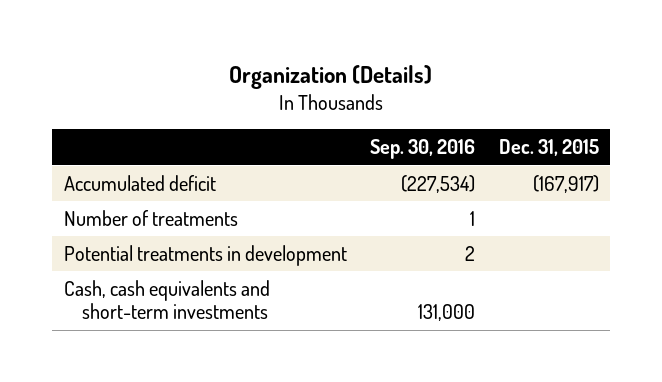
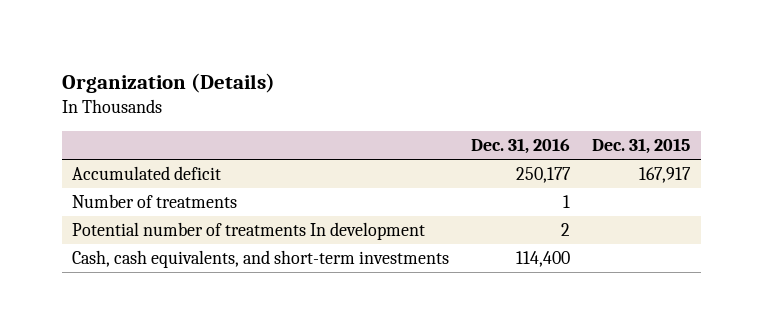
[370,139,476,160] Sep. 30, 2016 -> none
none -> [471,138,571,155] Dec. 31, 2016
[532,174,599,193] (167,917) -> [639,167,692,184] 167,917
[63,244,347,266] Potential treatments in development -> [72,222,426,241] Potential number of treatments In development
[63,279,270,320] Cash, cash equivalents and short-term investments -> [72,250,450,269] Cash, cash equivalents, and short-term investments

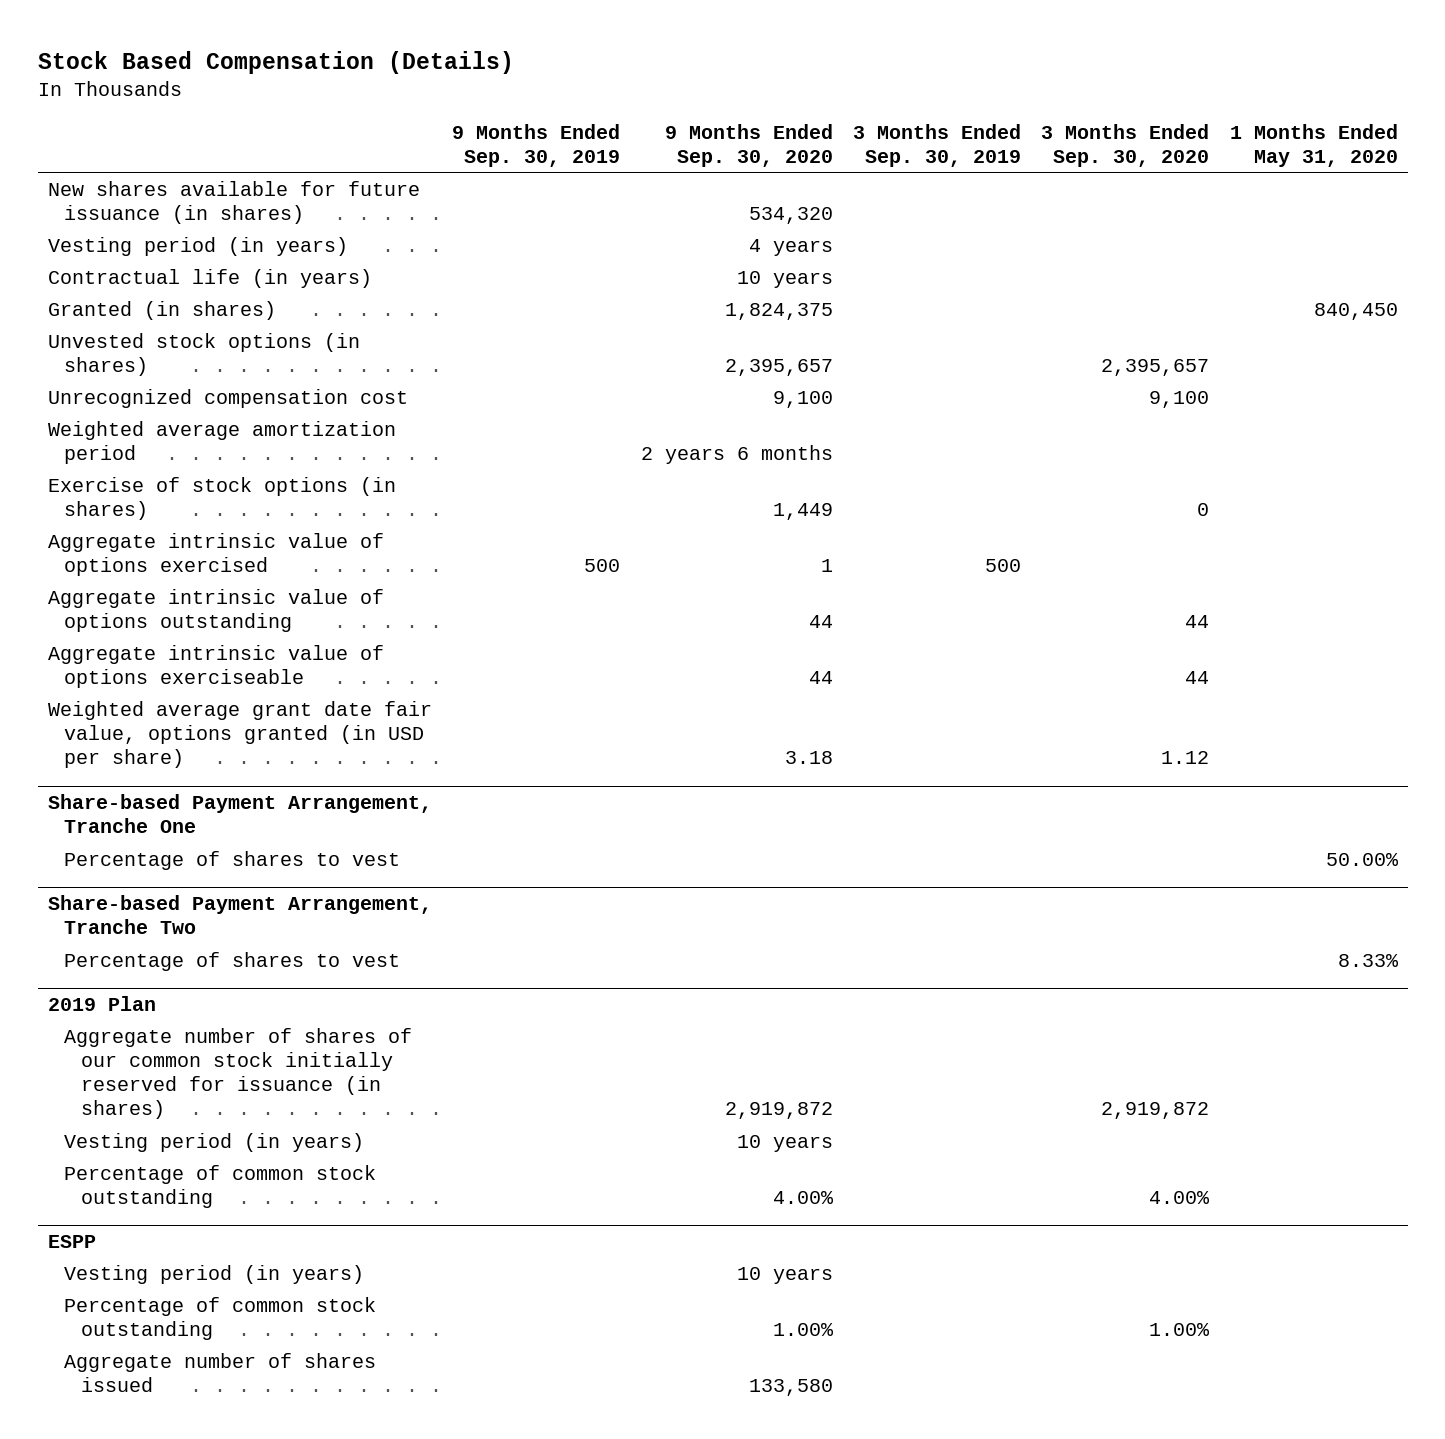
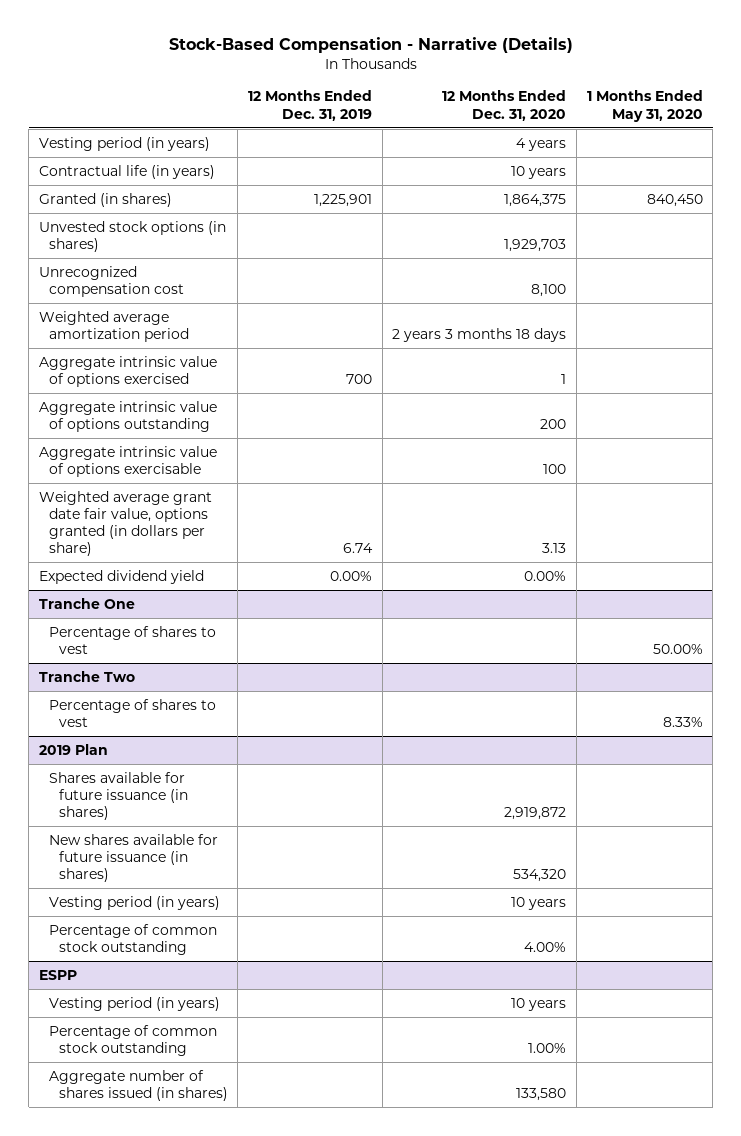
[37,50,514,74] Stock Based Compensation (Details) -> [168,37,573,54] Stock-Based Compensation - Narrative (Details)
[452,123,621,167] 9 Months Ended Sep. 30, 2019 -> none
[664,123,833,167] 9 Months Ended Sep. 30, 2020 -> none
[852,123,1021,167] 3 Months Ended Sep. 30, 2019 -> none
[1041,123,1210,167] 3 Months Ended Sep. 30, 2020 -> none
none -> [247,90,372,121] 12 Months Ended Dec. 31, 2019
none -> [442,90,567,121] 12 Months Ended Dec. 31, 2020
[47,180,420,224] New shares available for future issuance (in shares) -> none
[47,476,396,520] Exercise of stock options (in shares) -> none
[47,644,384,688] Aggregate intrinsic value of options exerciseable -> [38,445,217,477] Aggregate intrinsic value of options exercisable
[47,700,432,769] Weighted average grant date fair value, options granted (in USD per share) -> [38,490,212,557] Weighted average grant date fair value, options granted (in dollars per share)
none -> [38,569,204,584] Expected dividend yield
[47,793,432,833] Share-based Payment Arrangement, Tranche One -> [38,597,135,609] Tranche One
[47,894,432,934] Share-based Payment Arrangement, Tranche Two -> [38,670,135,682] Tranche Two
[64,1027,413,1120] Aggregate number of shares of our common stock initially reserved for issuance (in shares) -> [48,771,188,821] Shares available for future issuance (in shares)
none -> [48,833,218,883] New shares available for future issuance (in shares)
[64,1352,377,1392] Aggregate number of shares issued -> [48,1069,228,1101] Aggregate number of shares issued (in shares)

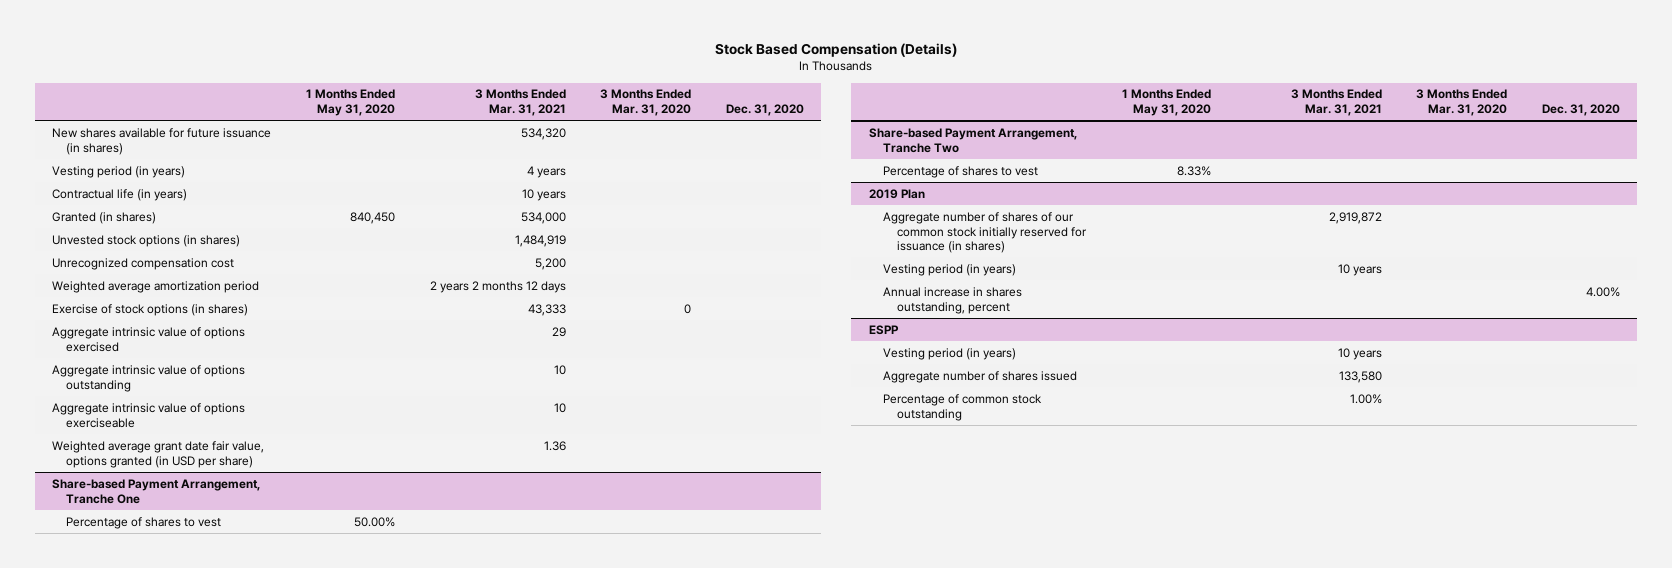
[168,37,573,54] Stock-Based Compensation - Narrative (Details) -> [715,42,958,57] Stock Based Compensation (Details)
[247,90,372,121] 12 Months Ended Dec. 31, 2019 -> none
[442,90,567,121] 12 Months Ended Dec. 31, 2020 -> none
none -> [474,89,566,117] 3 Months Ended Mar. 31, 2021
none -> [600,89,692,117] 3 Months Ended Mar. 31, 2020
none -> [725,104,804,117] Dec. 31, 2020
none -> [52,127,272,155] New shares available for future issuance (in shares)
none -> [52,303,249,316] Exercise of stock options (in shares)
[38,569,204,584] Expected dividend yield -> none
[38,445,217,477] Aggregate intrinsic value of options exercisable -> [52,402,246,428] Aggregate intrinsic value of options exerciseable
[38,490,212,557] Weighted average grant date fair value, options granted (in dollars per share) -> [52,440,265,468] Weighted average grant date fair value, options granted (in USD per share)
[38,597,135,609] Tranche One -> [52,478,261,504] Share-based Payment Arrangement, Tranche One
[38,670,135,682] Tranche Two -> [868,127,1077,153] Share-based Payment Arrangement, Tranche Two
[48,833,218,883] New shares available for future issuance (in shares) -> none
[48,771,188,821] Shares available for future issuance (in shares) -> [882,211,1087,254] Aggregate number of shares of our common stock initially reserved for issuance (in shares)
[48,923,217,955] Percentage of common stock outstanding -> none
none -> [882,286,1022,314] Annual increase in shares outstanding, percent
none -> [882,370,1077,383] Aggregate number of shares issued
[48,1069,228,1101] Aggregate number of shares issued (in shares) -> none

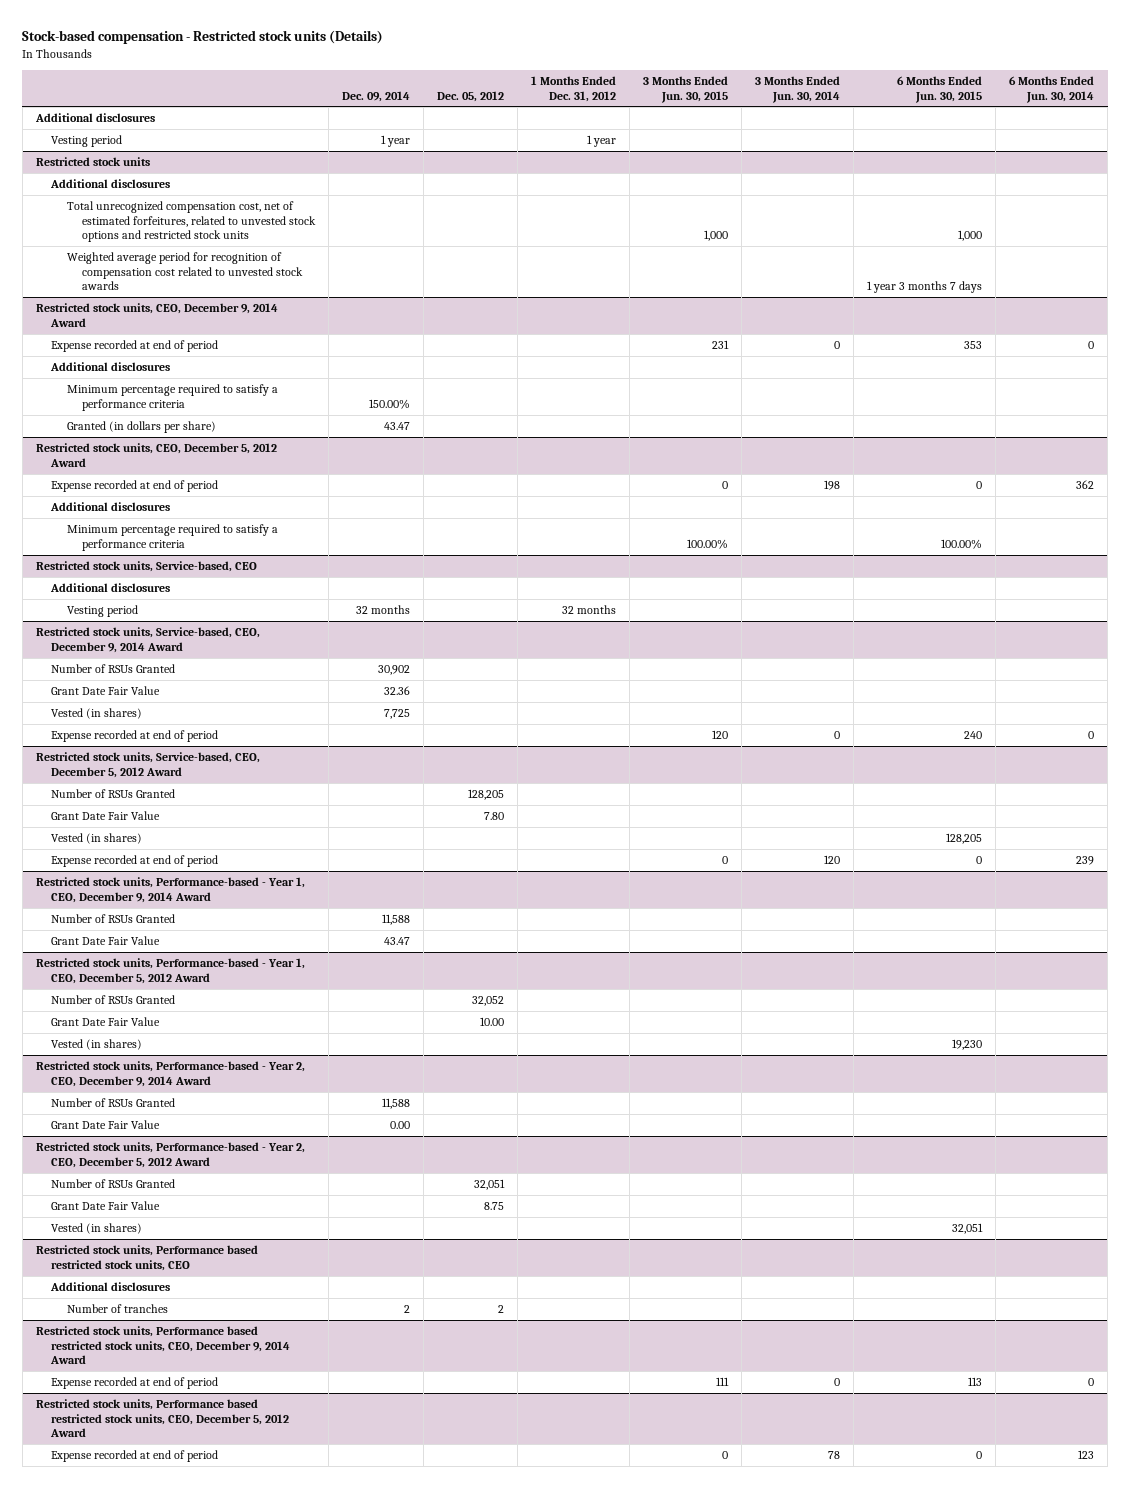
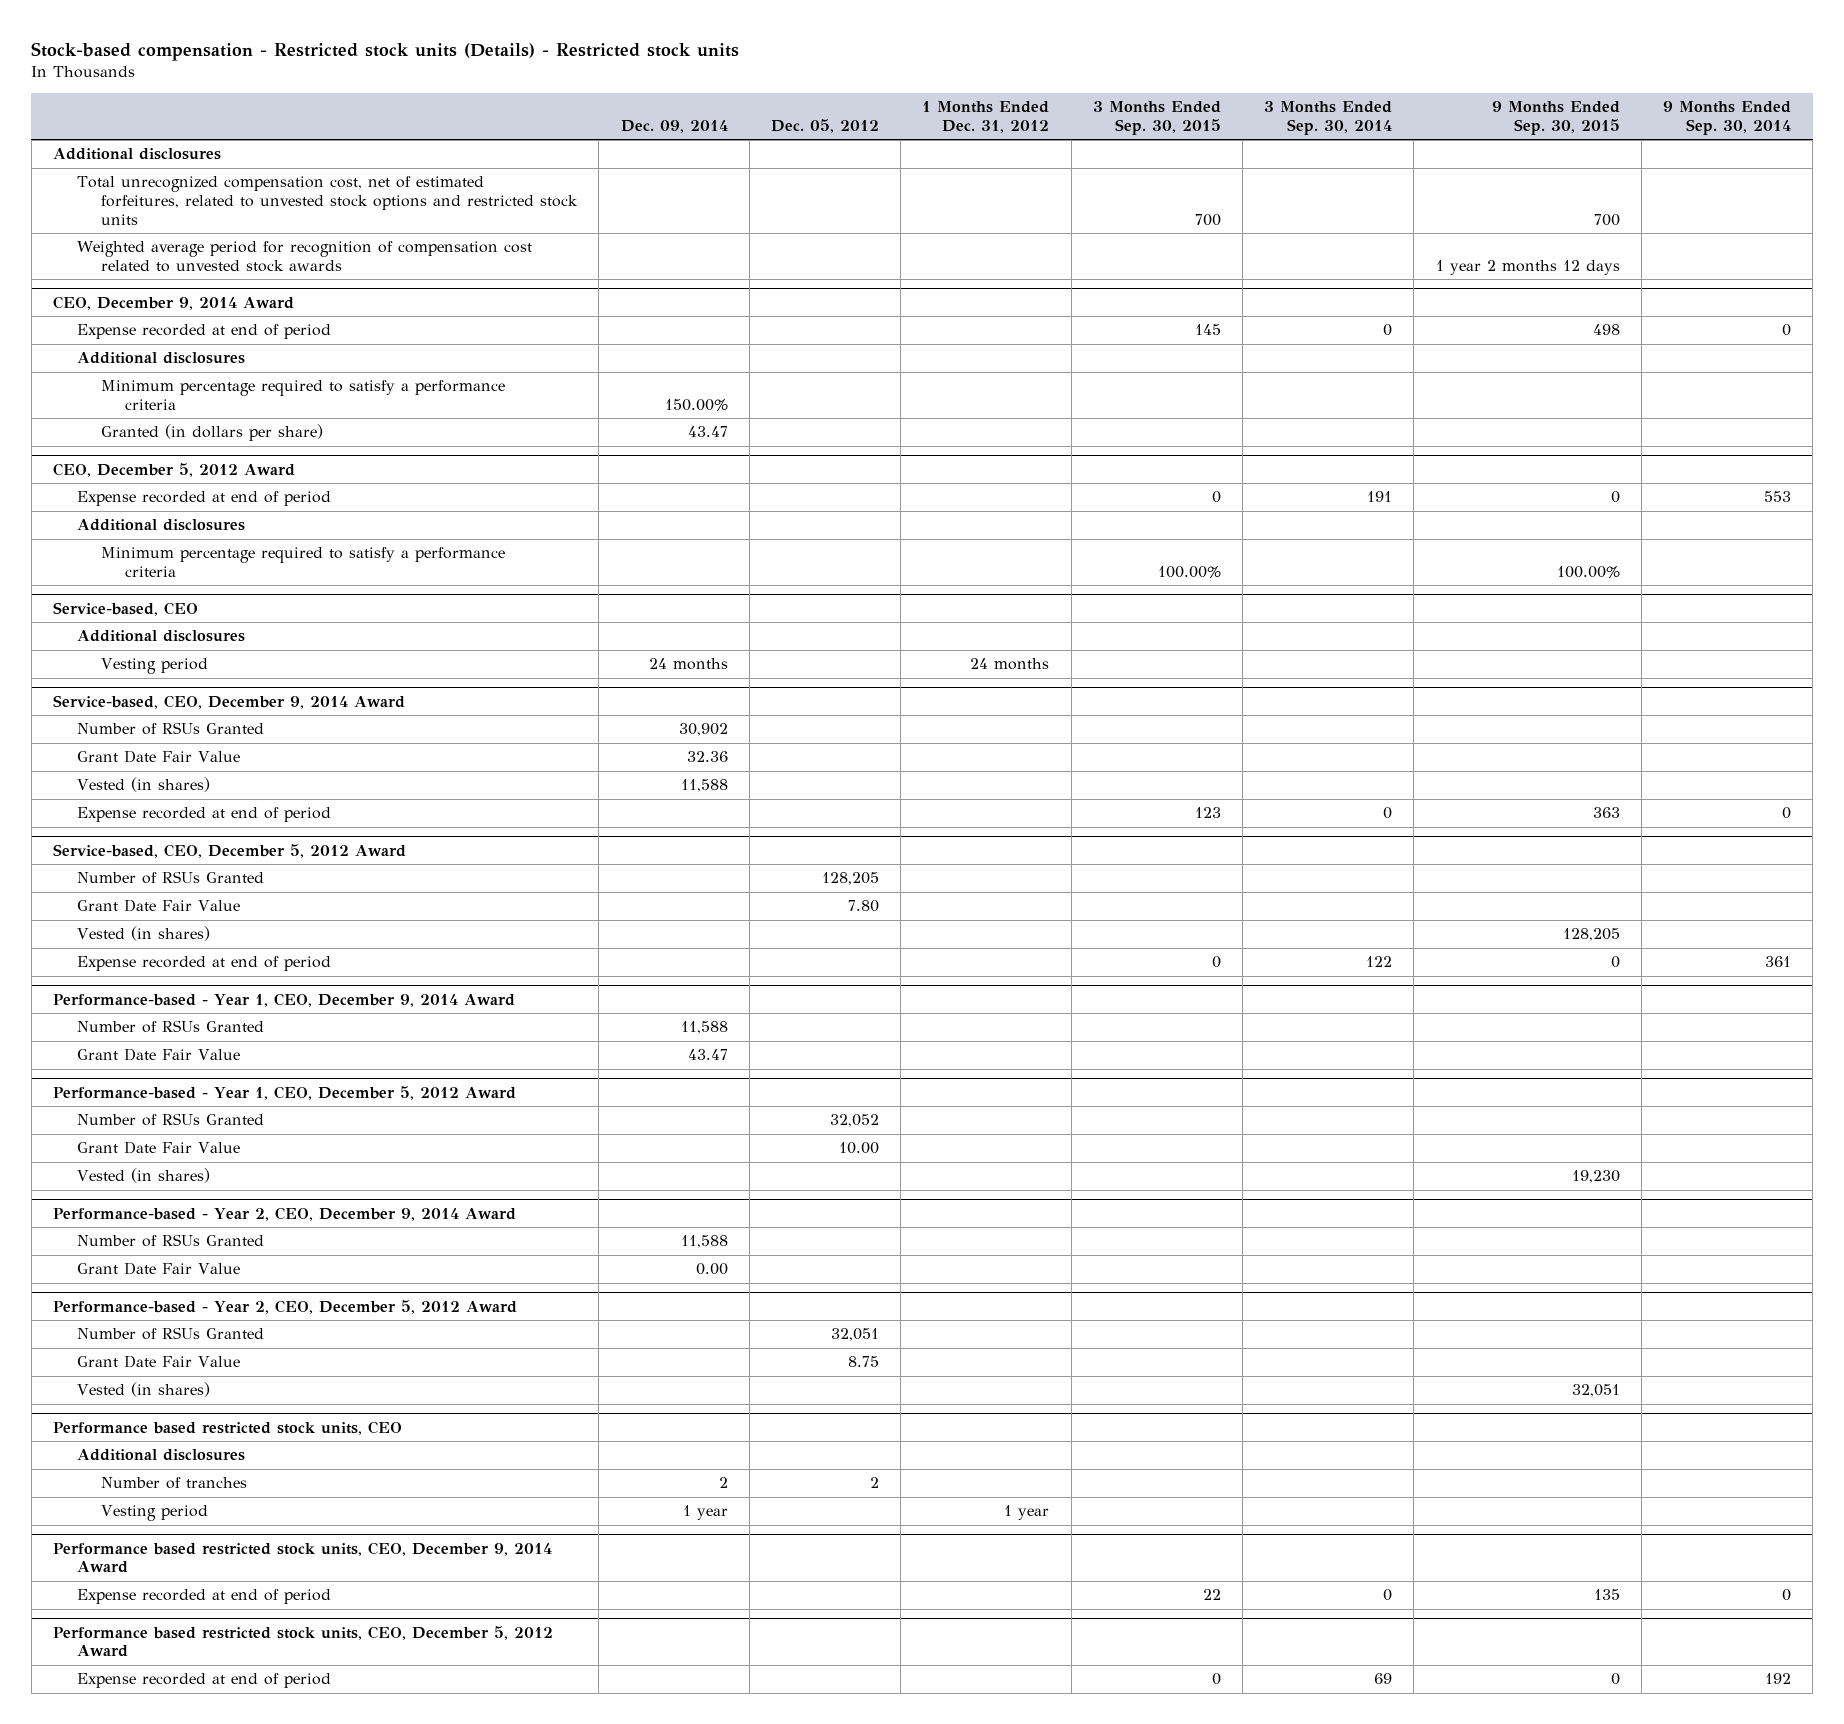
[22,30,384,45] Stock-based compensation - Restricted stock units (Details) -> [31,41,740,61] Stock-based compensation - Restricted stock units (Details) - Restricted stock units
[643,75,729,103] 3 Months Ended Jun. 30, 2015 -> none
[755,75,841,103] 3 Months Ended Jun. 30, 2014 -> none
[897,75,983,103] 6 Months Ended Jun. 30, 2015 -> none
[1009,75,1095,103] 6 Months Ended Jun. 30, 2014 -> none
none -> [1092,101,1221,135] 3 Months Ended Sep. 30, 2015
none -> [1264,101,1393,135] 3 Months Ended Sep. 30, 2014
none -> [1491,101,1620,135] 9 Months Ended Sep. 30, 2015
none -> [1663,101,1792,135] 9 Months Ended Sep. 30, 2014
[51,135,123,148] Vesting period -> none
[35,157,150,167] Restricted stock units -> none
[50,179,171,189] Additional disclosures -> none
[66,201,317,243] Total unrecognized compensation cost, net of estimated forfeitures, related to unvested stock options and restricted stock units -> none
[66,252,304,291] Weighted average period for recognition of compensation cost related to unvested stock awards -> none
none -> [77,176,579,225] Total unrecognized compensation cost, net of estimated forfeitures, related to unvested stock options and restricted stock units
none -> [77,241,533,272] Weighted average period for recognition of compensation cost related to unvested stock awards
[35,303,278,327] Restricted stock units, CEO, December 9, 2014 Award -> [53,295,295,310] CEO, December 9, 2014 Award
[35,443,277,467] Restricted stock units, CEO, December 5, 2012 Award -> [53,462,296,477] CEO, December 5, 2012 Award
[35,561,257,573] Restricted stock units, Service-based, CEO -> [53,601,199,616] Service-based, CEO
[356,605,411,615] 32 months -> [648,658,728,671] 24 months
[562,605,617,615] 32 months -> [970,658,1050,671] 24 months
[35,627,260,653] Restricted stock units, Service-based, CEO, December 9, 2014 Award -> [53,694,406,709] Service-based, CEO, December 9, 2014 Award
[384,709,411,720] 7,725 -> [680,779,728,793] 11,588
[35,752,260,778] Restricted stock units, Service-based, CEO, December 5, 2012 Award -> [53,843,407,858] Service-based, CEO, December 5, 2012 Award
[35,877,305,903] Restricted stock units, Performance-based - Year 1, CEO, December 9, 2014 Award -> [53,992,516,1007] Performance-based - Year 1, CEO, December 9, 2014 Award
[35,958,305,984] Restricted stock units, Performance-based - Year 1, CEO, December 5, 2012 Award -> [53,1085,517,1100] Performance-based - Year 1, CEO, December 5, 2012 Award
[35,1061,305,1087] Restricted stock units, Performance-based - Year 2, CEO, December 9, 2014 Award -> [53,1206,517,1221] Performance-based - Year 2, CEO, December 9, 2014 Award
[35,1142,305,1168] Restricted stock units, Performance-based - Year 2, CEO, December 5, 2012 Award -> [53,1299,518,1314] Performance-based - Year 2, CEO, December 5, 2012 Award
[35,1245,258,1271] Restricted stock units, Performance based restricted stock units, CEO -> [53,1420,403,1435] Performance based restricted stock units, CEO
none -> [101,1505,209,1522] Vesting period
[35,1326,291,1365] Restricted stock units, Performance based restricted stock units, CEO, December 9, 2014 Award -> [53,1541,553,1574] Performance based restricted stock units, CEO, December 9, 2014 Award
[35,1399,290,1438] Restricted stock units, Performance based restricted stock units, CEO, December 5, 2012 Award -> [53,1625,554,1658] Performance based restricted stock units, CEO, December 5, 2012 Award

